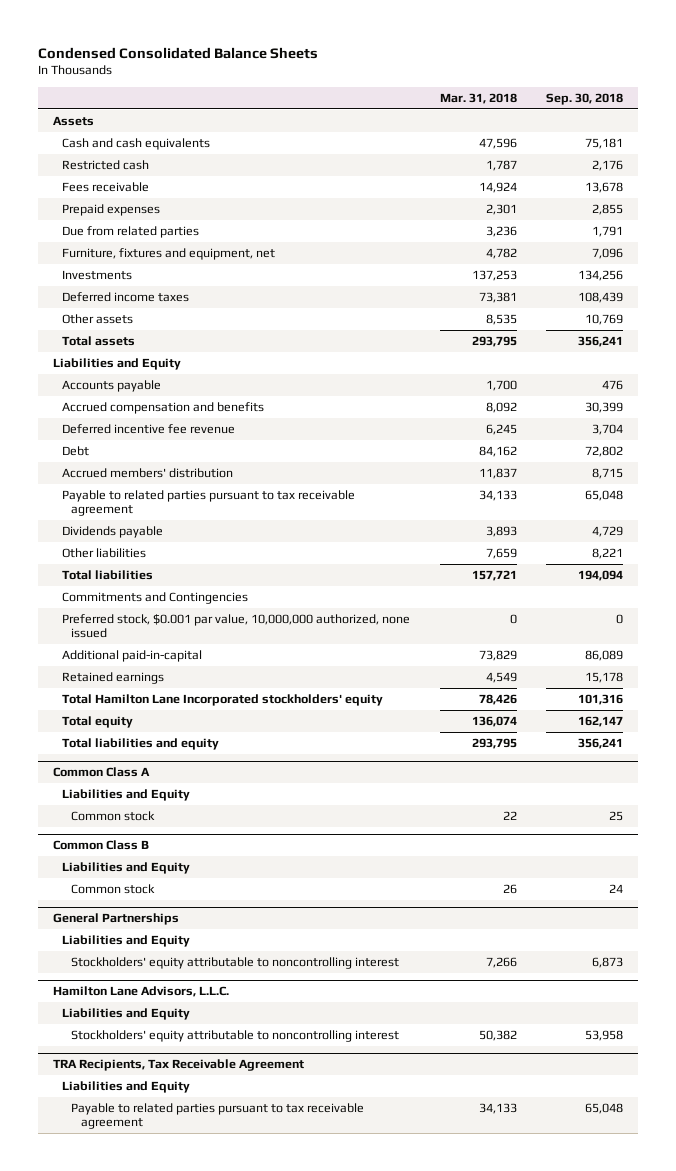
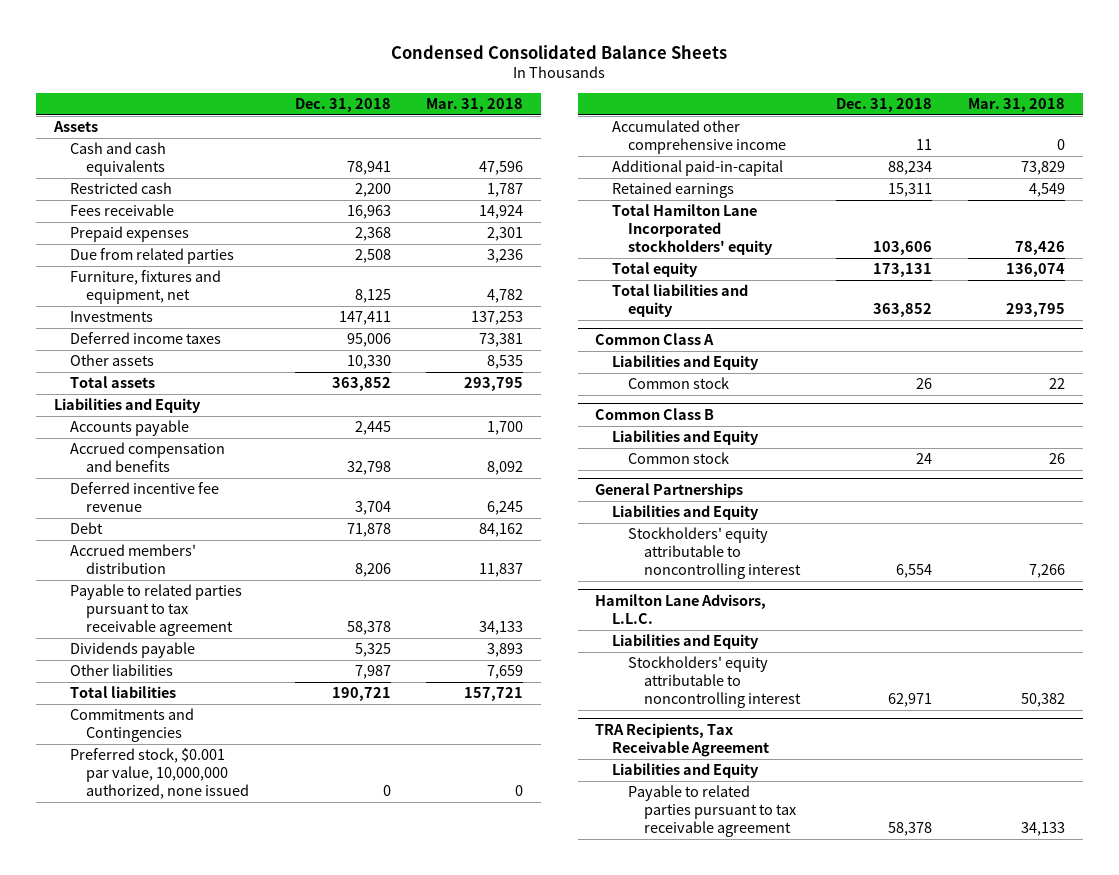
[546,92,624,105] Sep. 30, 2018 -> none
none -> [294,98,391,113] Dec. 31, 2018
none -> [611,120,786,155] Accumulated other comprehensive income

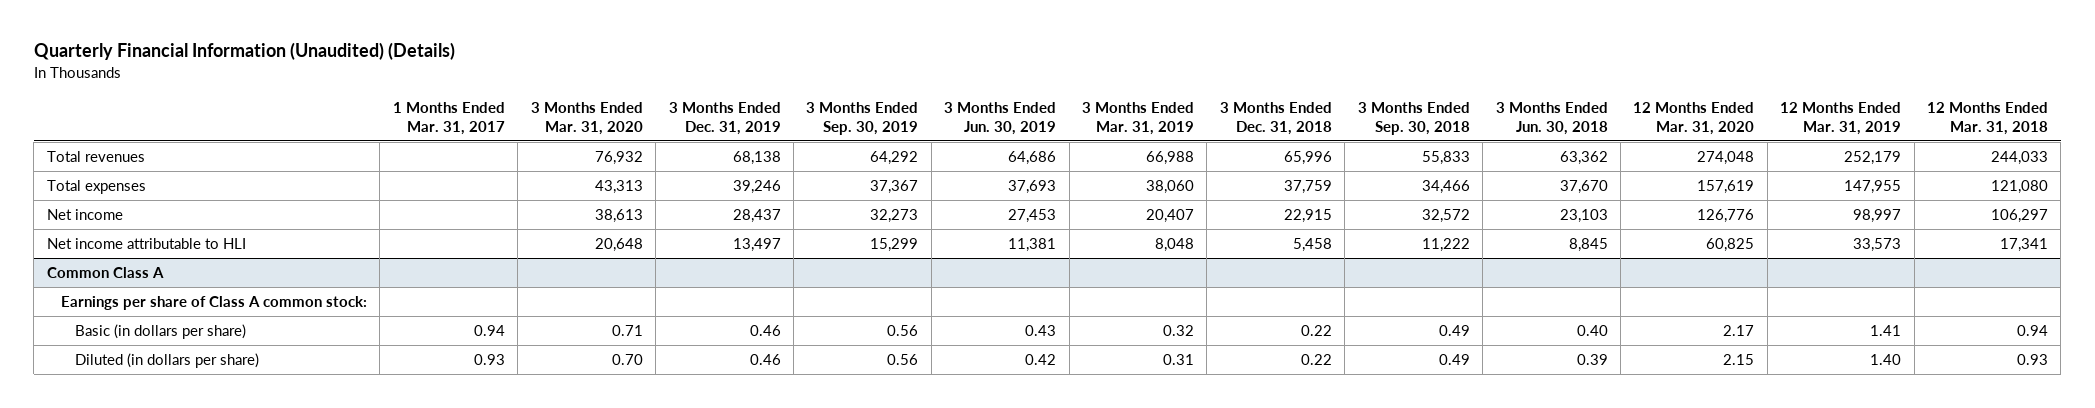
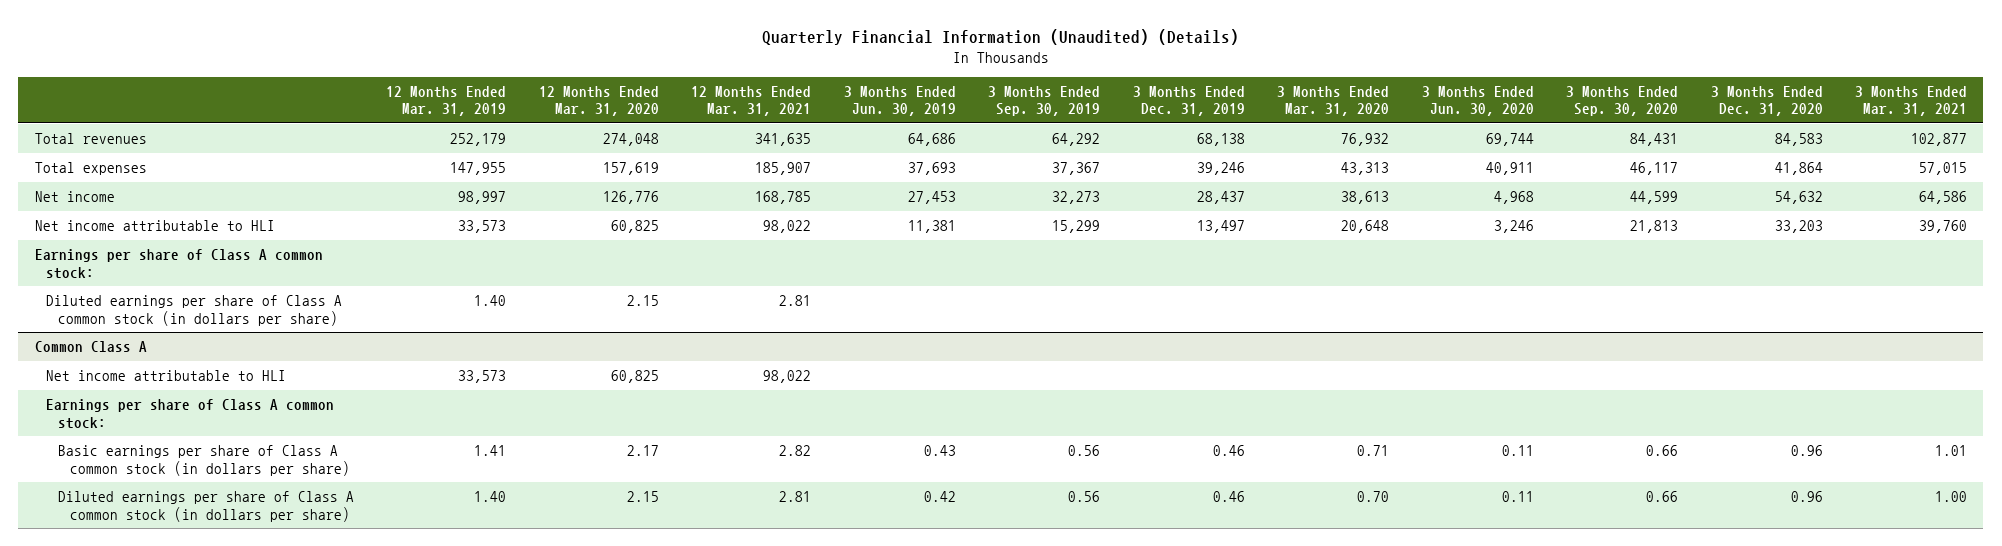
[392,101,505,135] 1 Months Ended Mar. 31, 2017 -> none
[1082,101,1195,135] 3 Months Ended Mar. 31, 2019 -> none
[1219,101,1332,135] 3 Months Ended Dec. 31, 2018 -> none
[1357,101,1470,135] 3 Months Ended Sep. 30, 2018 -> none
[1495,101,1608,135] 3 Months Ended Jun. 30, 2018 -> none
[1927,101,2049,135] 12 Months Ended Mar. 31, 2018 -> none
none -> [691,85,812,117] 12 Months Ended Mar. 31, 2021
none -> [1421,85,1534,117] 3 Months Ended Jun. 30, 2020
none -> [1566,85,1679,117] 3 Months Ended Sep. 30, 2020
none -> [1710,85,1823,117] 3 Months Ended Dec. 31, 2020
none -> [1855,85,1968,117] 3 Months Ended Mar. 31, 2021
none -> [34,249,323,279] Earnings per share of Class A common stock:
none -> [46,295,343,326] Diluted earnings per share of Class A common stock (in dollars per share)
none -> [46,370,287,382] Net income attributable to HLI
[75,323,247,339] Basic (in dollars per share) -> [57,445,350,476] Basic earnings per share of Class A common stock (in dollars per share)
[75,352,260,368] Diluted (in dollars per share) -> [57,491,354,522] Diluted earnings per share of Class A common stock (in dollars per share)

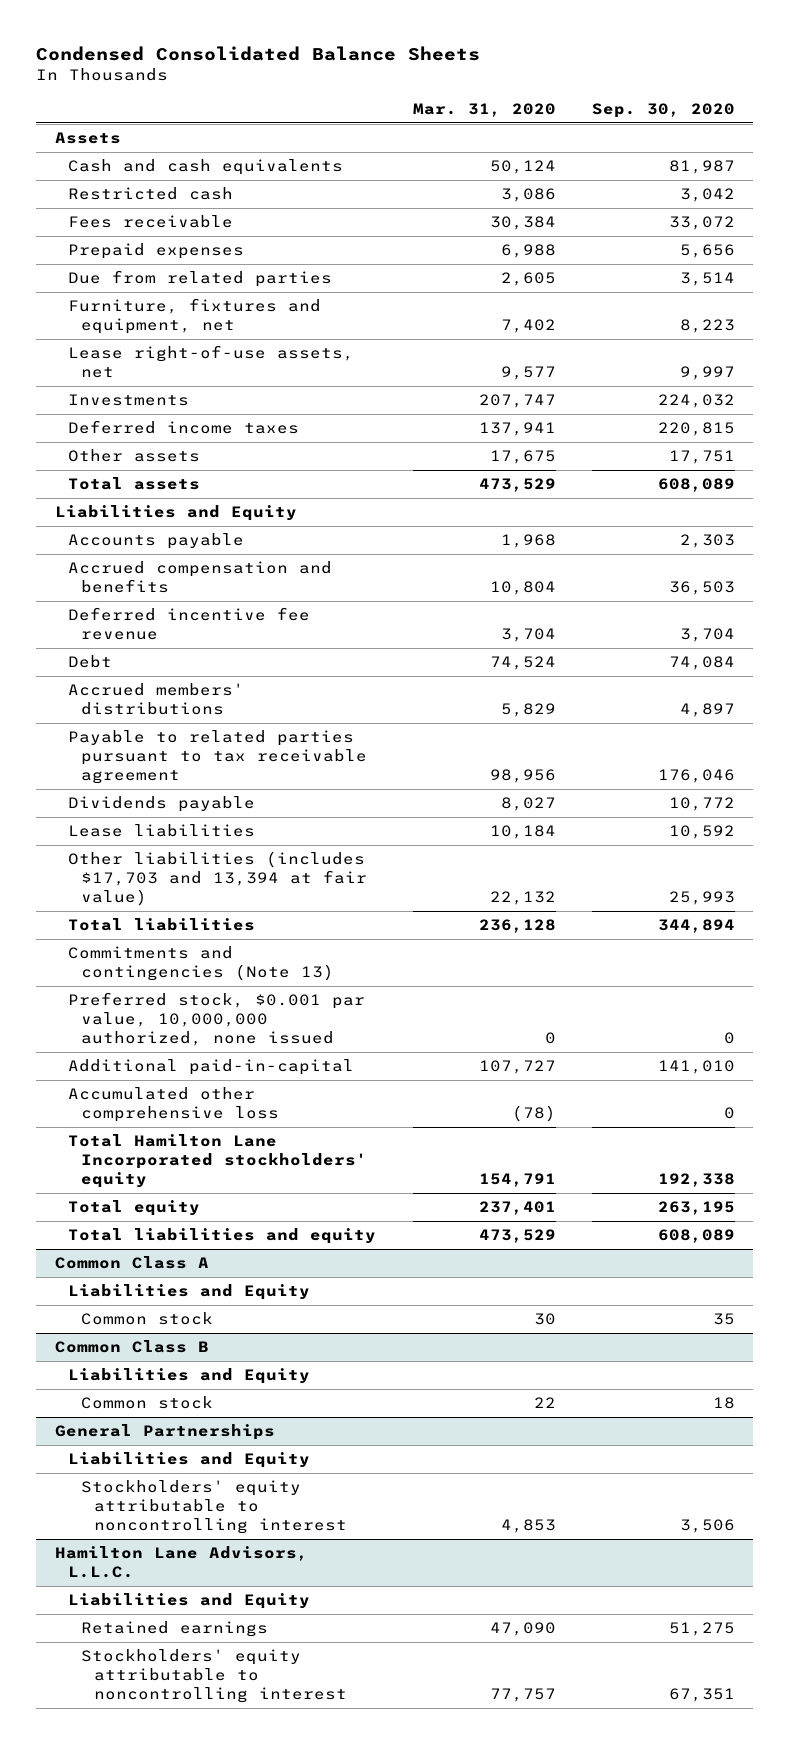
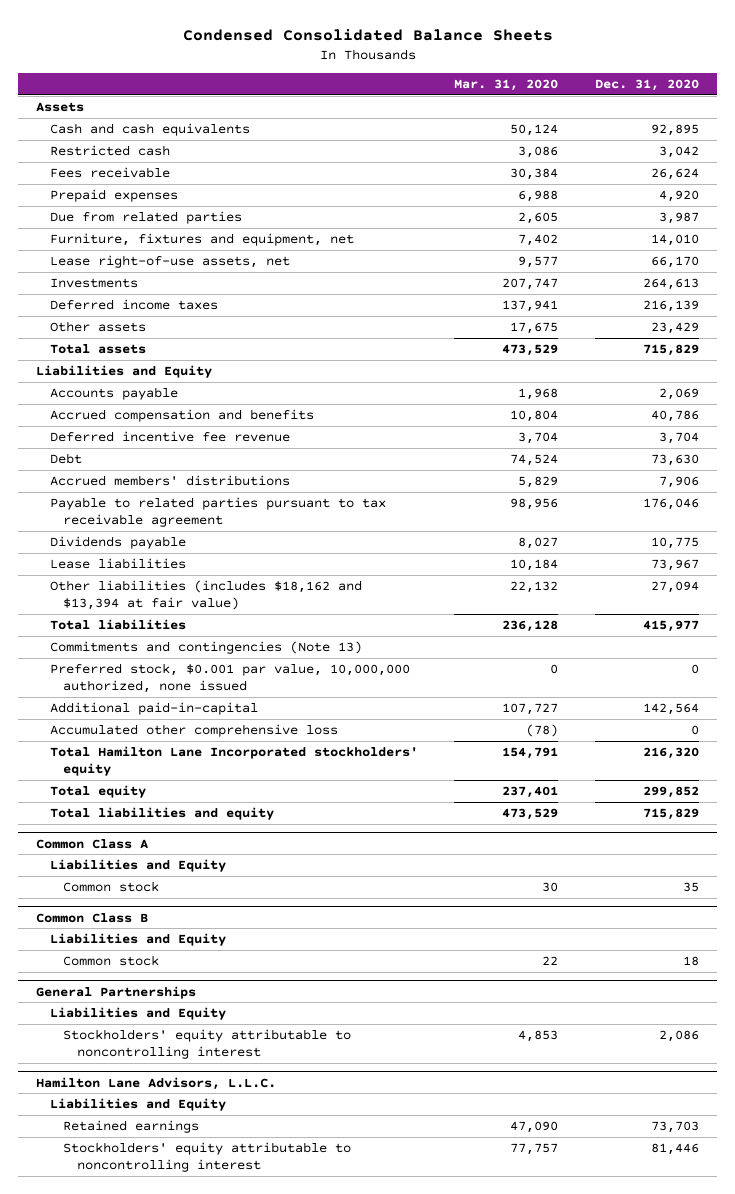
[592,103,736,119] Sep. 30, 2020 -> none
none -> [594,79,699,92] Dec. 31, 2020
[67,851,367,907] Other liabilities (includes $17,703 and 13,394 at fair value) -> [49,580,362,611] Other liabilities (includes $18,162 and $13,394 at fair value)

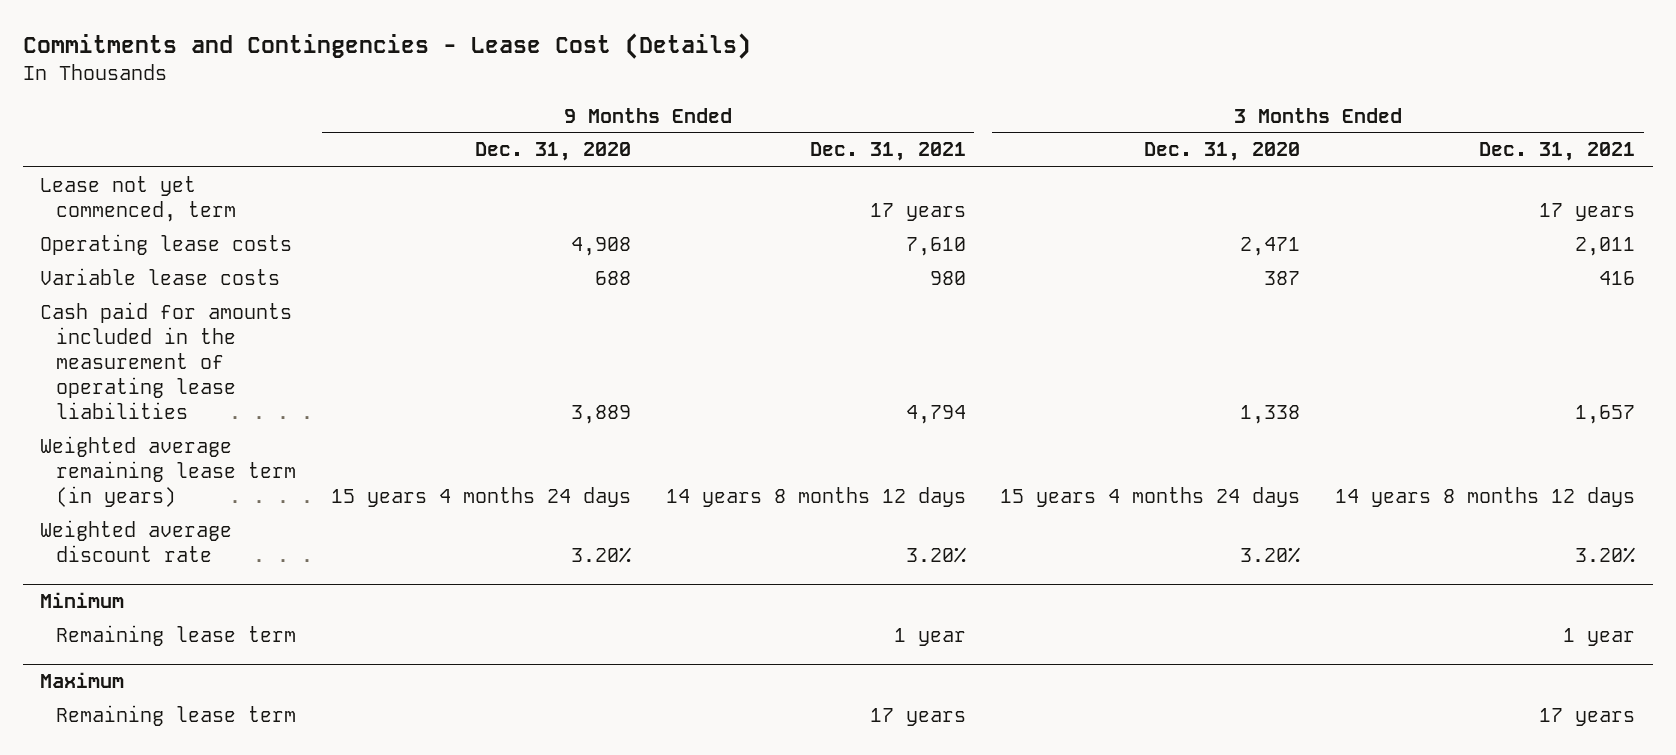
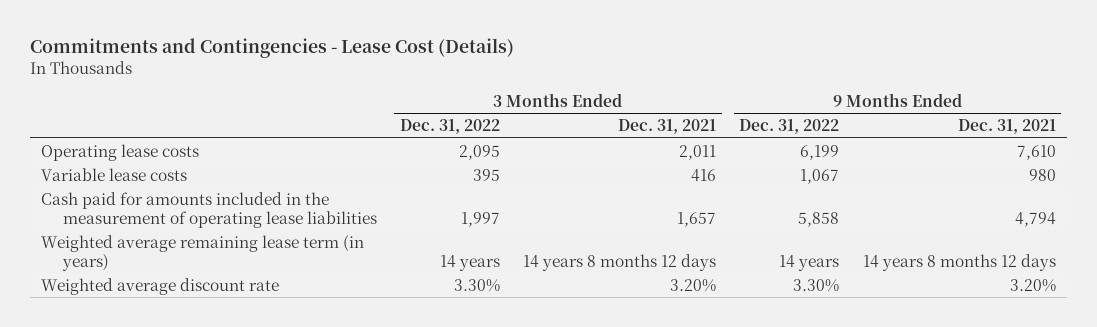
[474,142,631,162] Dec. 31, 2020 -> none
[1144,142,1301,162] Dec. 31, 2020 -> none
none -> [400,119,501,135] Dec. 31, 2022
none -> [739,119,840,135] Dec. 31, 2022
[40,175,236,222] Lease not yet commenced, term -> none
[40,592,125,609] Minimum -> none
[55,624,296,646] Remaining lease term -> none
[40,672,125,689] Maximum -> none
[55,704,296,726] Remaining lease term -> none

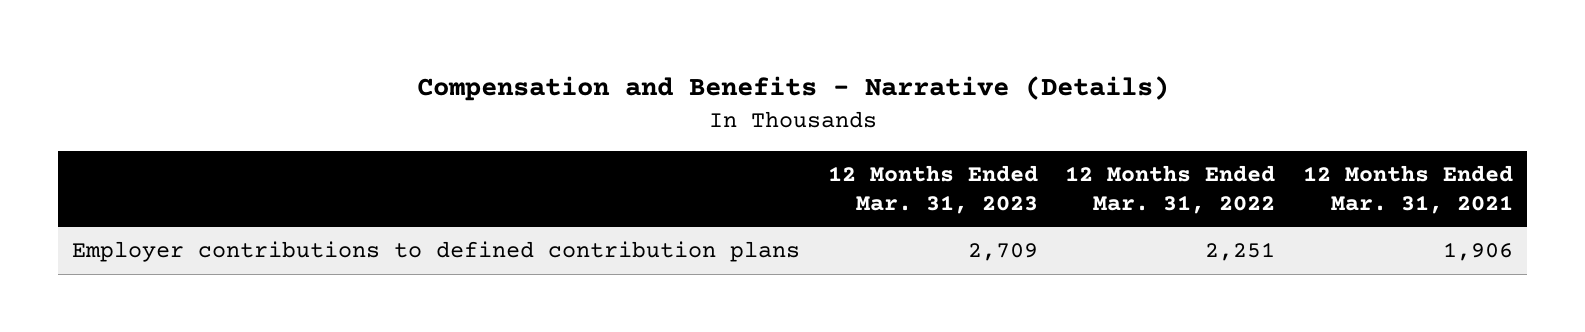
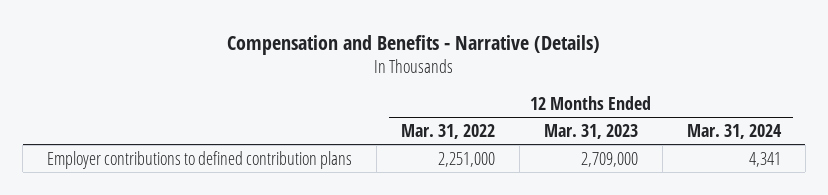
[1303,165,1514,214] 12 Months Ended Mar. 31, 2021 -> none
none -> [687,123,783,139] Mar. 31, 2024
[967,243,1038,262] 2,709 -> [581,151,639,167] 2,709,000
[1205,242,1276,262] 2,251 -> [438,151,496,167] 2,251,000

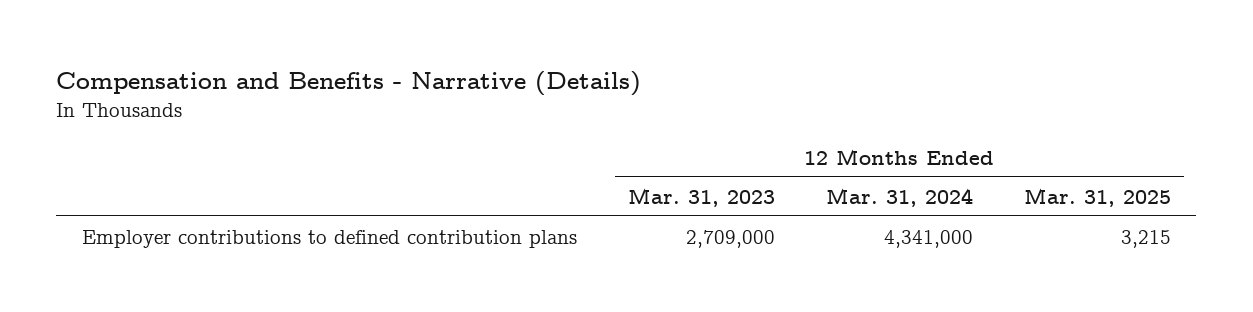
[401,123,496,139] Mar. 31, 2022 -> none
none -> [1023,187,1171,207] Mar. 31, 2025
[749,151,782,167] 4,341 -> [883,229,973,248] 4,341,000

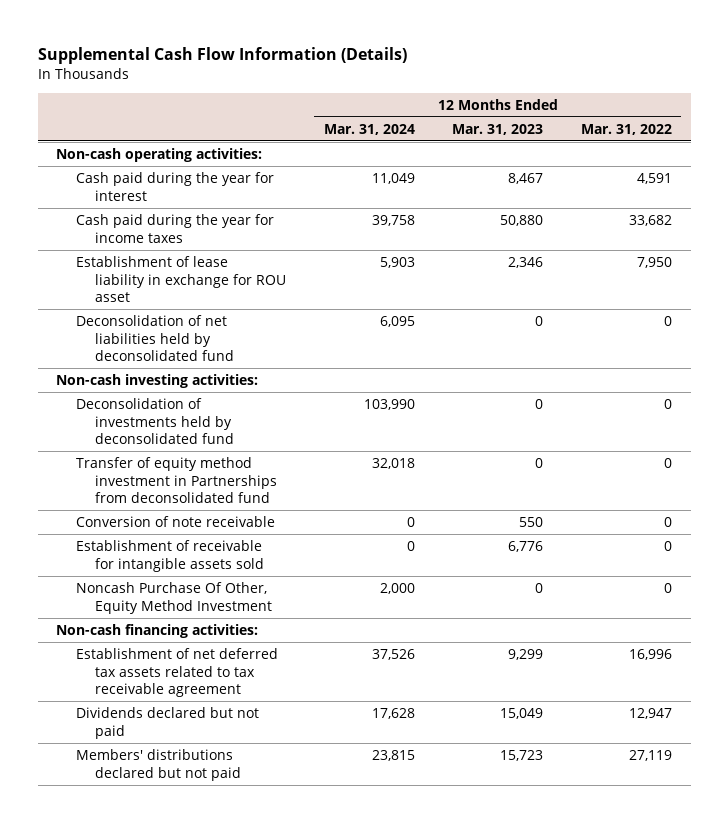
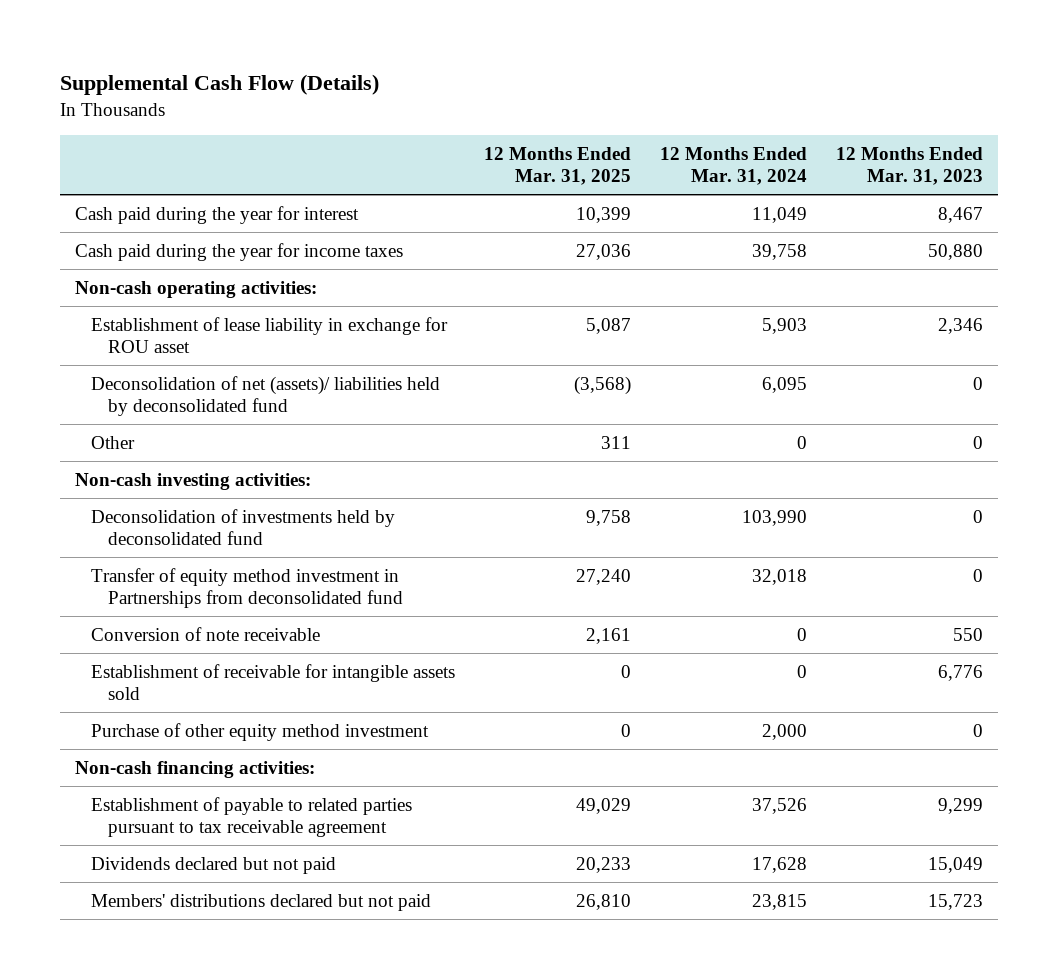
[37,46,407,64] Supplemental Cash Flow Information (Details) -> [60,73,380,95] Supplemental Cash Flow (Details)
[580,123,672,135] Mar. 31, 2022 -> none
none -> [484,146,632,185] 12 Months Ended Mar. 31, 2025
[56,148,263,163] Non-cash operating activities: -> [74,280,317,298] Non-cash operating activities:
[75,315,235,362] Deconsolidation of net liabilities held by deconsolidated fund -> [91,375,441,416] Deconsolidation of net (assets)/ liabilities held by deconsolidated fund
none -> [91,435,136,449] Other
[75,582,273,614] Noncash Purchase Of Other, Equity Method Investment -> [91,722,430,741] Purchase of other equity method investment
[75,648,278,698] Establishment of net deferred tax assets related to tax receivable agreement -> [91,796,413,837] Establishment of payable to related parties pursuant to tax receivable agreement

